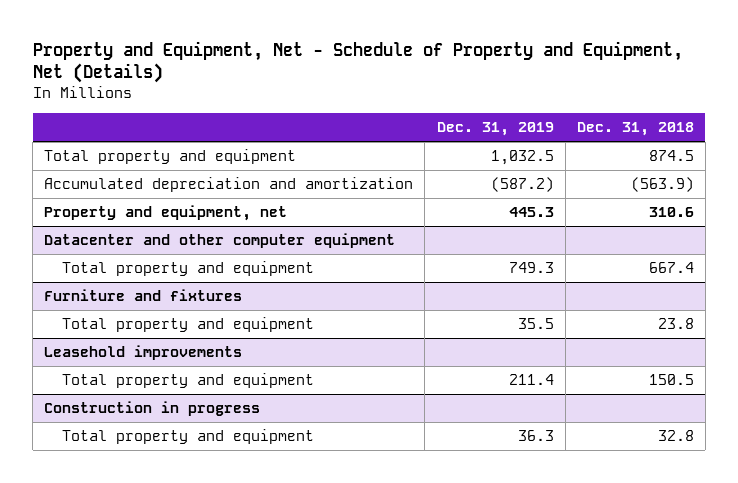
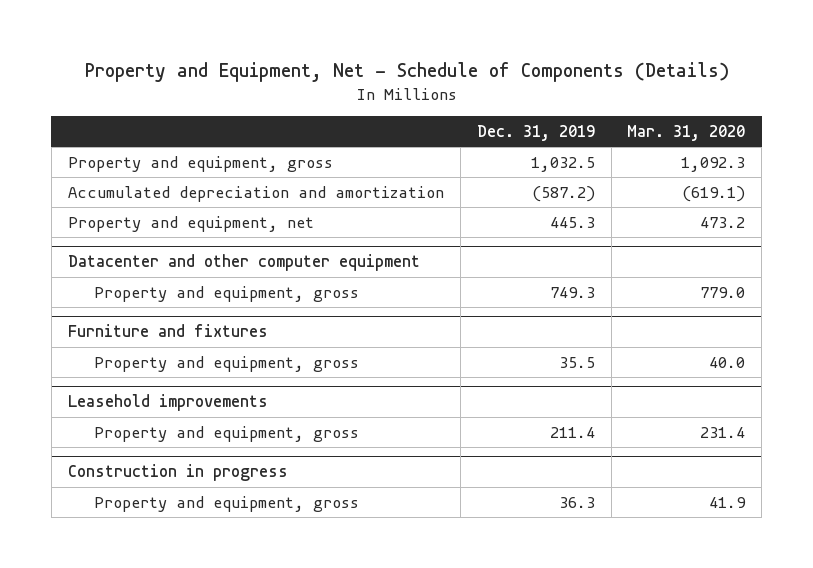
[32,40,683,84] Property and Equipment, Net - Schedule of Property and Equipment, Net (Details) -> [84,62,729,83] Property and Equipment, Net - Schedule of Components (Details)
[576,122,694,137] Dec. 31, 2018 -> none
none -> [627,124,746,141] Mar. 31, 2020
[44,149,297,165] Total property and equipment -> [67,155,333,172] Property and equipment, gross
[62,261,315,277] Total property and equipment -> [93,285,359,302] Property and equipment, gross
[62,317,315,333] Total property and equipment -> [93,355,359,372] Property and equipment, gross
[62,373,315,389] Total property and equipment -> [93,425,359,442] Property and equipment, gross
[62,429,315,445] Total property and equipment -> [93,495,359,512] Property and equipment, gross

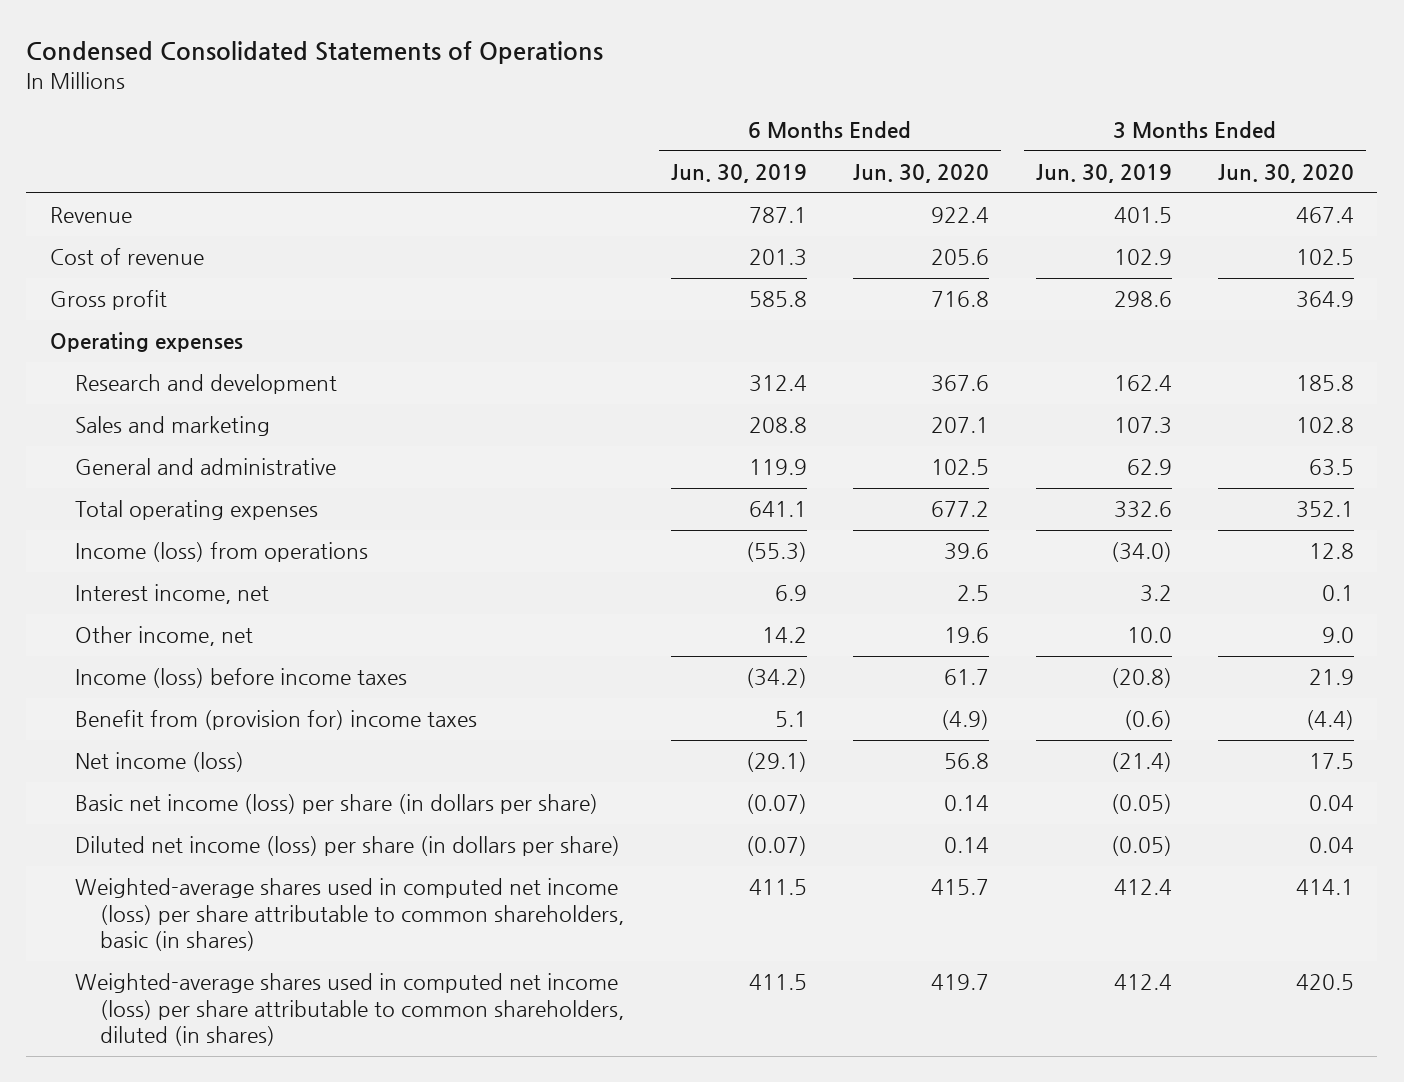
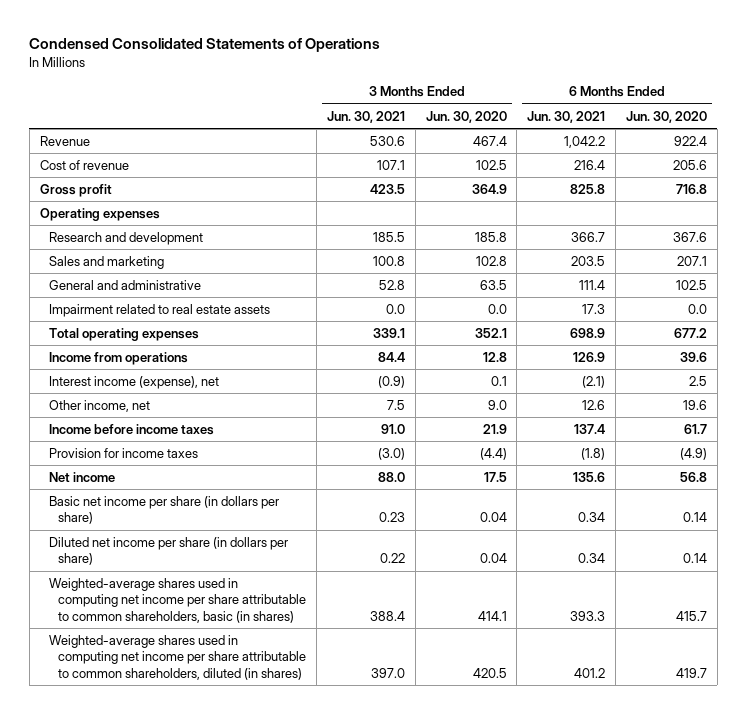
[670,163,807,183] Jun. 30, 2019 -> none
[1035,163,1172,183] Jun. 30, 2019 -> none
none -> [326,110,405,123] Jun. 30, 2021
none -> [527,110,606,123] Jun. 30, 2021
none -> [48,303,270,317] Impairment related to real estate assets
[74,542,368,563] Income (loss) from operations -> [48,351,188,365] Income from operations
[74,584,269,605] Interest income, net -> [48,375,219,389] Interest income (expense), net
[74,668,407,689] Income (loss) before income taxes -> [48,423,214,435] Income before income taxes
[74,710,477,731] Benefit from (provision for) income taxes -> [48,447,198,458] Provision for income taxes
[74,752,244,773] Net income (loss) -> [48,471,115,482] Net income
[74,794,598,815] Basic net income (loss) per share (in dollars per share) -> [48,495,279,525] Basic net income per share (in dollars per share)
[74,836,620,857] Diluted net income (loss) per share (in dollars per share) -> [48,536,288,566] Diluted net income per share (in dollars per share)
[74,878,625,951] Weighted-average shares used in computed net income (loss) per share attributable to common shareholders, basic (in shares) -> [48,577,307,623] Weighted-average shares used in computing net income per share attributable to common shareholders, basic (in shares)
[74,973,625,1046] Weighted-average shares used in computed net income (loss) per share attributable to common shareholders, diluted (in shares) -> [48,634,307,680] Weighted-average shares used in computing net income per share attributable to common shareholders, diluted (in shares)

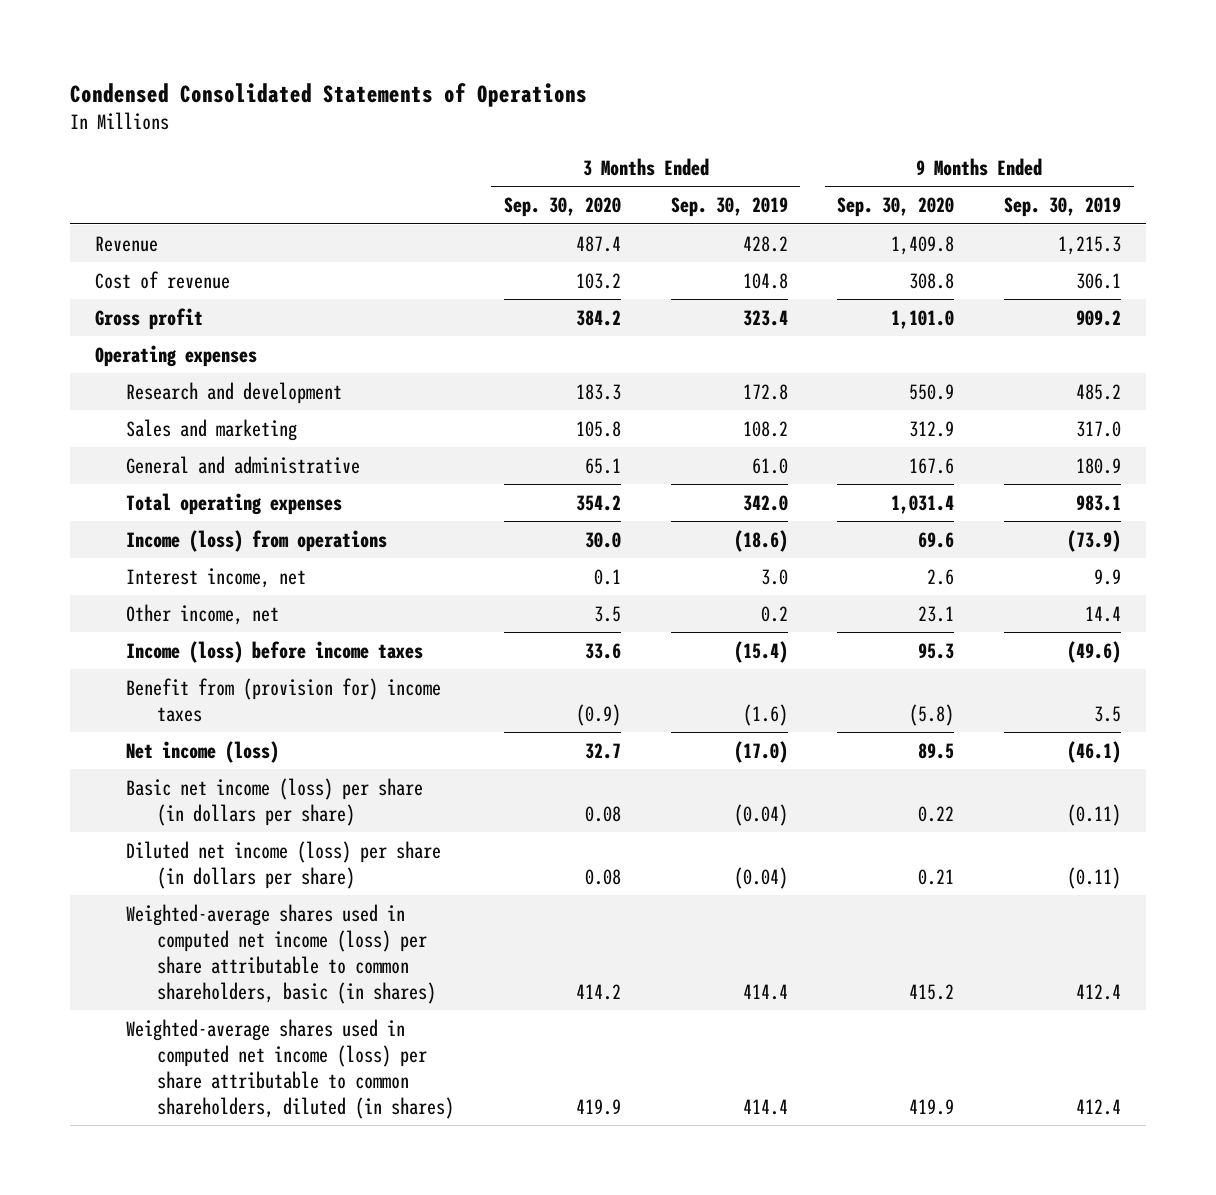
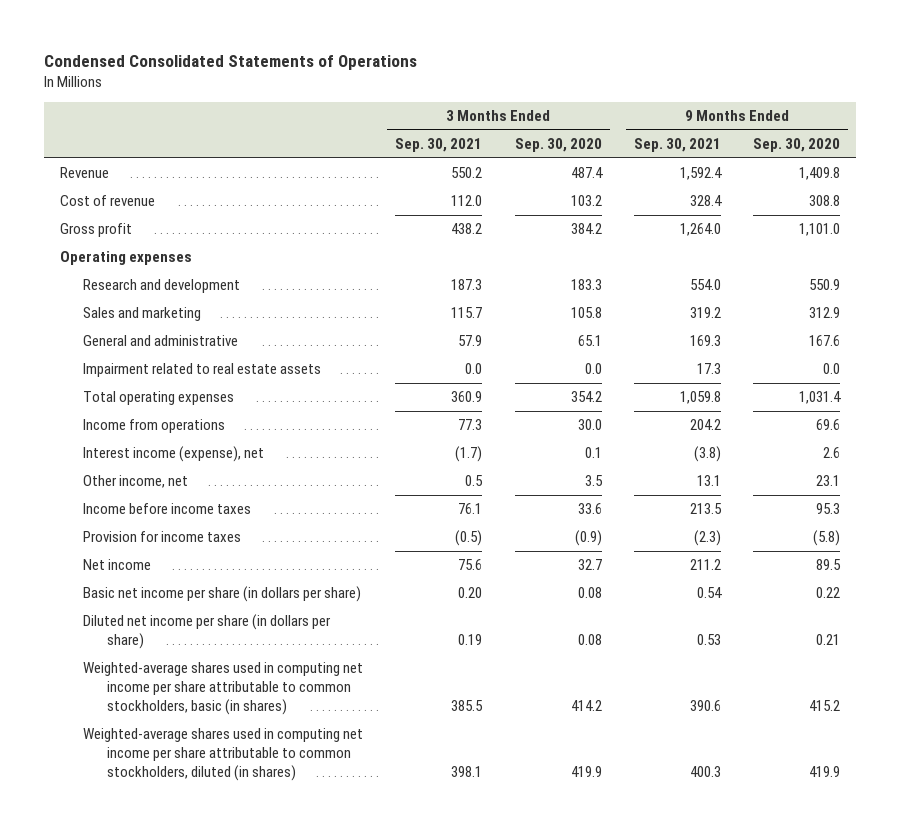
[670,197,788,218] Sep. 30, 2019 -> none
[1004,197,1122,218] Sep. 30, 2019 -> none
none -> [395,138,483,153] Sep. 30, 2021
none -> [633,138,721,153] Sep. 30, 2021
none -> [83,363,322,378] Impairment related to real estate assets
[125,529,387,552] Income (loss) from operations -> [83,419,226,434] Income from operations
[125,567,306,588] Interest income, net -> [83,446,265,463] Interest income (expense), net
[125,640,423,663] Income (loss) before income taxes -> [83,503,252,515] Income before income taxes
[125,677,441,722] Benefit from (provision for) income taxes -> [83,531,242,543] Provision for income taxes
[125,740,279,763] Net income (loss) -> [83,559,152,571] Net income
[125,777,423,826] Basic net income (loss) per share (in dollars per share) -> [83,586,362,603] Basic net income per share (in dollars per share)
[125,840,441,889] Diluted net income (loss) per share (in dollars per share) -> [83,614,332,650] Diluted net income per share (in dollars per share)
[125,903,437,1004] Weighted-average shares used in computed net income (loss) per share attributable to common shareholders, basic (in shares) -> [83,662,364,715] Weighted-average shares used in computing net income per share attributable to common stockholders, basic (in shares)
[125,1018,455,1119] Weighted-average shares used in computed net income (loss) per share attributable to common shareholders, diluted (in shares) -> [83,728,364,781] Weighted-average shares used in computing net income per share attributable to common stockholders, diluted (in shares)

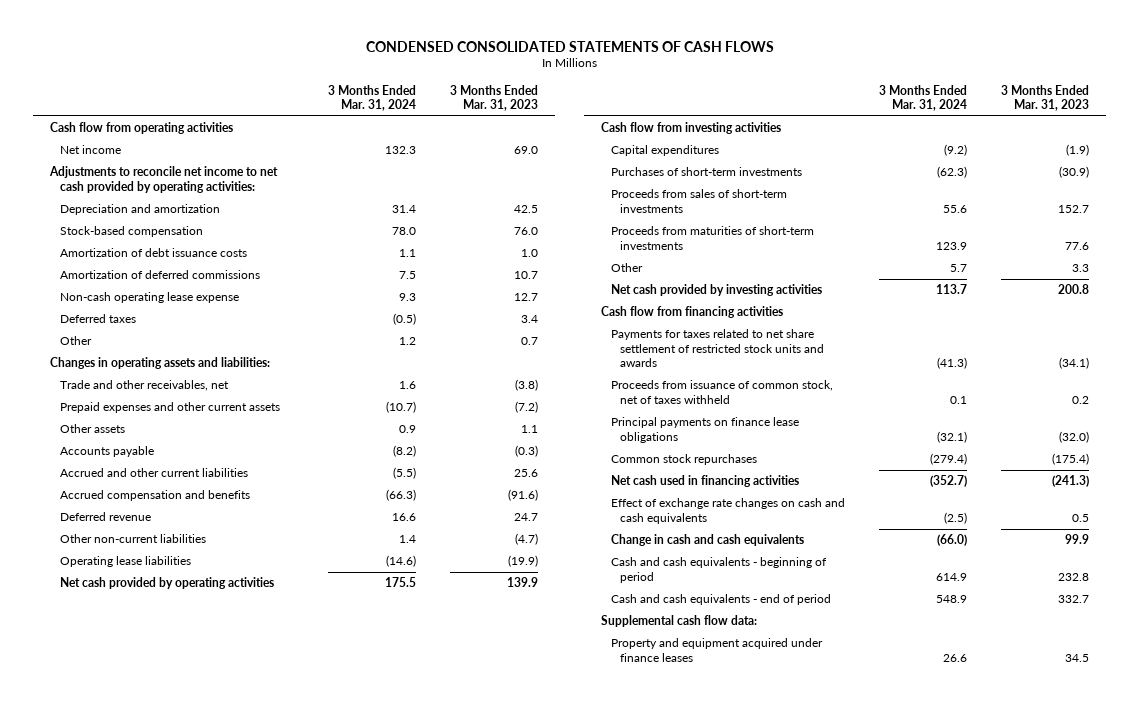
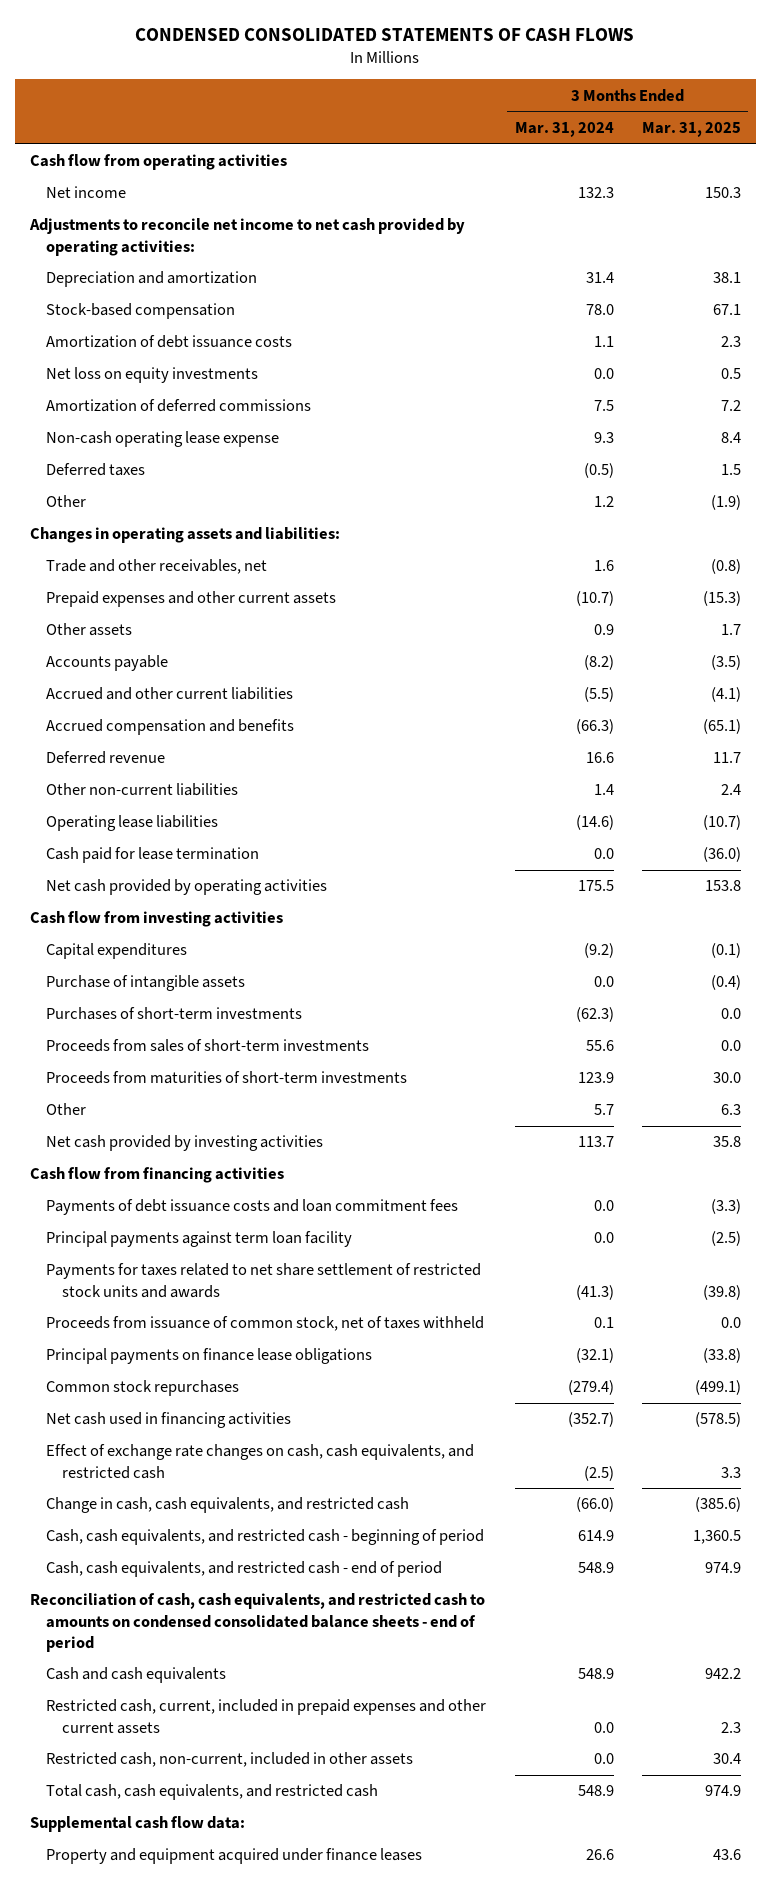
[449,84,538,111] 3 Months Ended Mar. 31, 2023 -> none
none -> [642,122,742,138] Mar. 31, 2025
none -> [46,367,259,384] Net loss on equity investments
none -> [46,847,260,864] Cash paid for lease termination
none -> [46,975,246,992] Purchase of intangible assets
none -> [46,1199,459,1216] Payments of debt issuance costs and loan commitment fees
none -> [46,1231,353,1248] Principal payments against term loan facility
[610,498,845,524] Effect of exchange rate changes on cash and cash equivalents -> [46,1444,475,1479] Effect of exchange rate changes on cash, cash equivalents, and restricted cash
[610,534,804,547] Change in cash and cash equivalents -> [46,1497,410,1514] Change in cash, cash equivalents, and restricted cash
[610,557,827,583] Cash and cash equivalents - beginning of period -> [46,1529,485,1546] Cash, cash equivalents, and restricted cash - beginning of period
[610,594,831,606] Cash and cash equivalents - end of period -> [46,1561,443,1578] Cash, cash equivalents, and restricted cash - end of period
none -> [29,1593,485,1652] Reconciliation of cash, cash equivalents, and restricted cash to amounts on condensed consolidated balance sheets - end of period
none -> [46,1667,227,1684] Cash and cash equivalents
none -> [46,1699,487,1734] Restricted cash, current, included in prepaid expenses and other current assets
none -> [46,1752,414,1768] Restricted cash, non-current, included in other assets
none -> [46,1784,379,1801] Total cash, cash equivalents, and restricted cash

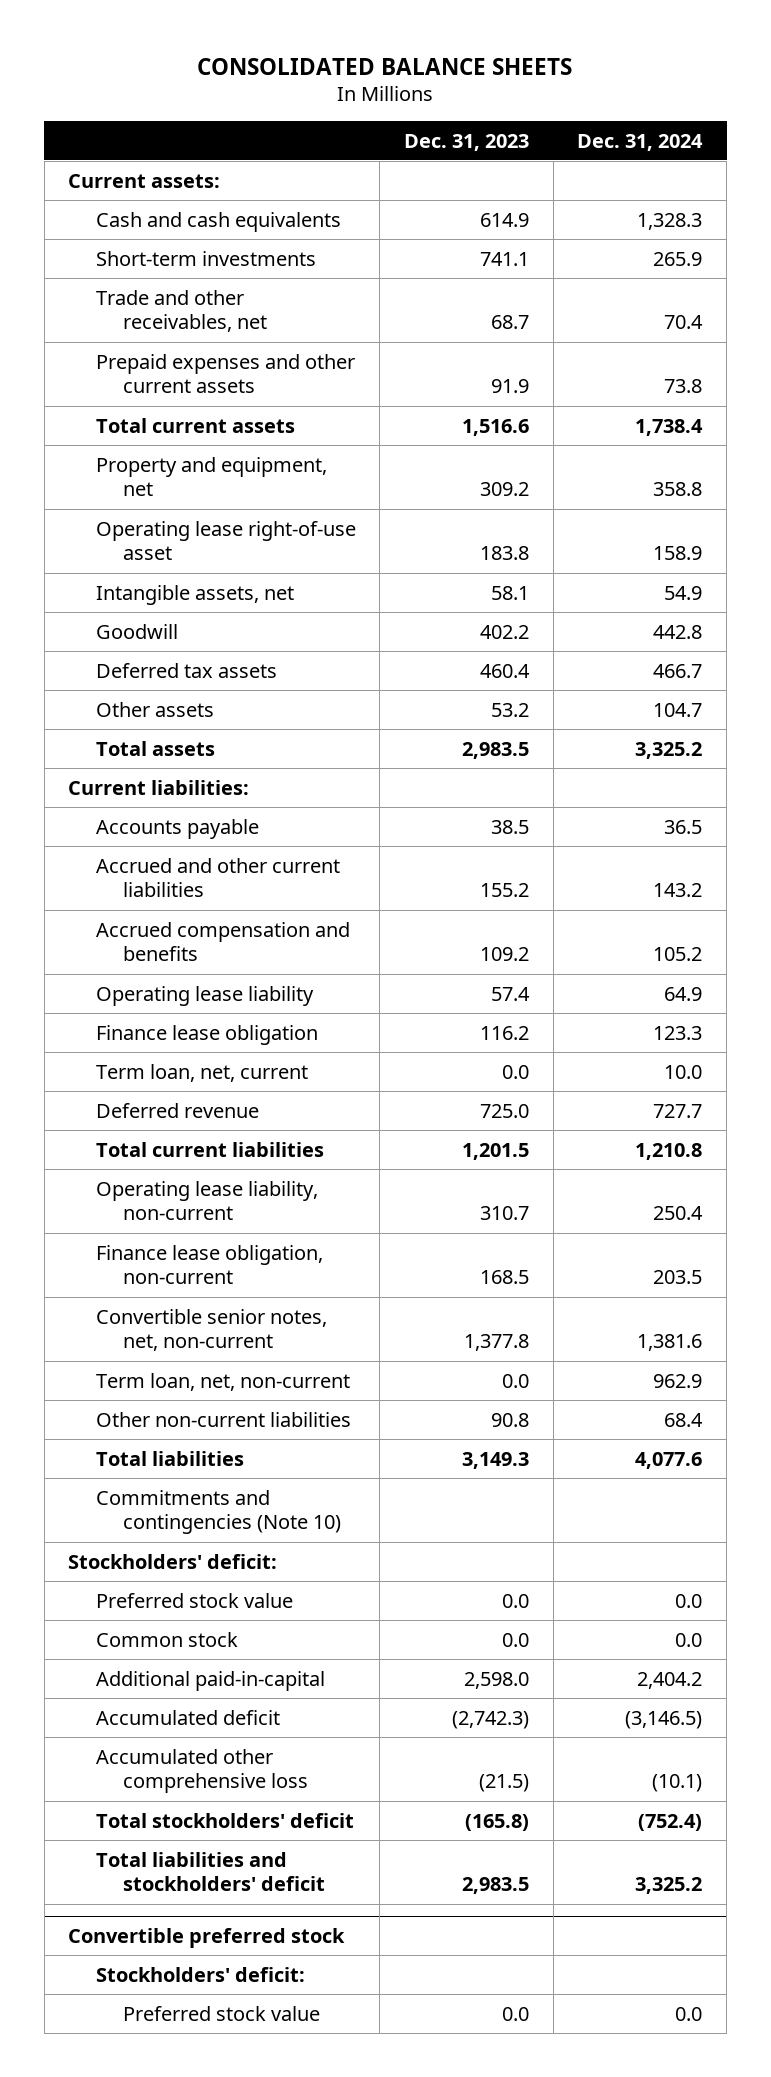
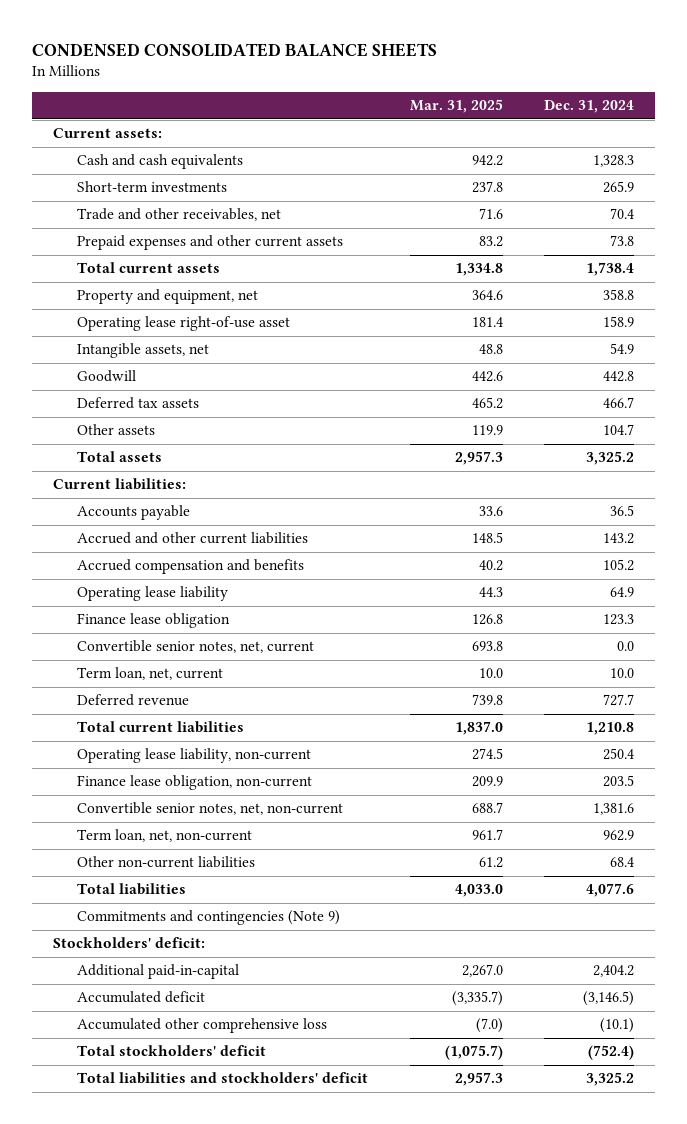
[197,57,573,75] CONSOLIDATED BALANCE SHEETS -> [32,42,438,57] CONDENSED CONSOLIDATED BALANCE SHEETS
[404,133,530,151] Dec. 31, 2023 -> none
none -> [409,99,503,114] Mar. 31, 2025
none -> [76,640,314,654] Convertible senior notes, net, current
[95,1489,342,1535] Commitments and contingencies (Note 10) -> [76,910,340,926] Commitments and contingencies (Note 9)
[95,1592,293,1608] Preferred stock value -> none
[95,1631,238,1647] Common stock -> none
[68,1927,346,1948] Convertible preferred stock -> none
[95,1966,305,1982] Stockholders' deficit: -> none
[123,2005,321,2021] Preferred stock value -> none

